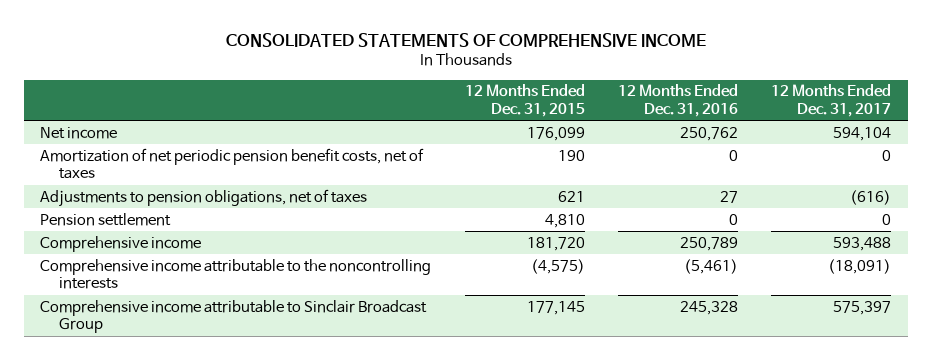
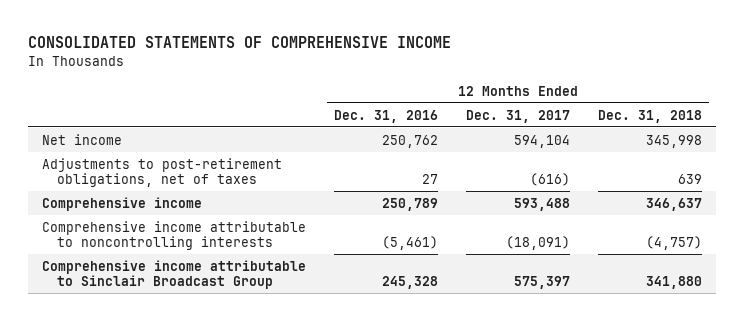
[464,84,585,118] 12 Months Ended Dec. 31, 2015 -> none
none -> [598,109,703,123] Dec. 31, 2018
[40,147,425,180] Amortization of net periodic pension benefit costs, net of taxes -> none
[40,212,172,226] Pension settlement -> none
[40,188,368,207] Adjustments to pension obligations, net of taxes -> [41,157,282,188] Adjustments to post-retirement obligations, net of taxes
[40,258,432,290] Comprehensive income attributable to the noncontrolling interests -> [41,220,306,251] Comprehensive income attributable to noncontrolling interests

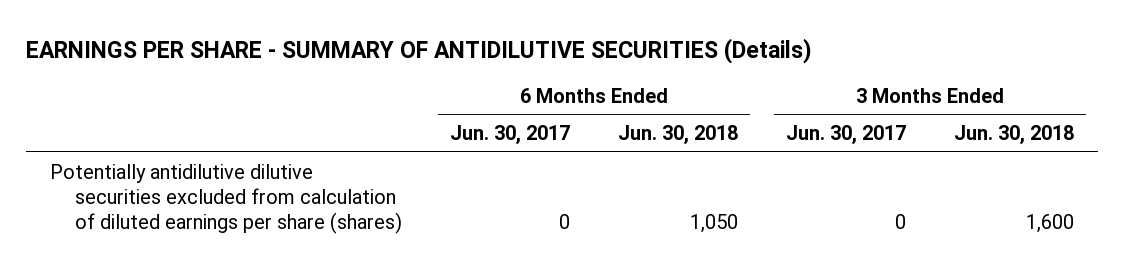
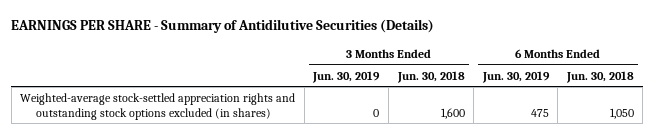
[26,37,813,64] EARNINGS PER SHARE - SUMMARY OF ANTIDILUTIVE SECURITIES (Details) -> [11,19,435,34] EARNINGS PER SHARE - Summary of Antidilutive Securities (Details)
[450,125,571,146] Jun. 30, 2017 -> none
[785,125,906,146] Jun. 30, 2017 -> none
none -> [312,70,381,83] Jun. 30, 2019
none -> [481,70,550,83] Jun. 30, 2019
[50,163,403,235] Potentially antidilutive dilutive securities excluded from calculation of diluted earnings per share (shares) -> [20,93,296,120] Weighted-average stock-settled appreciation rights and outstanding stock options excluded (in shares)

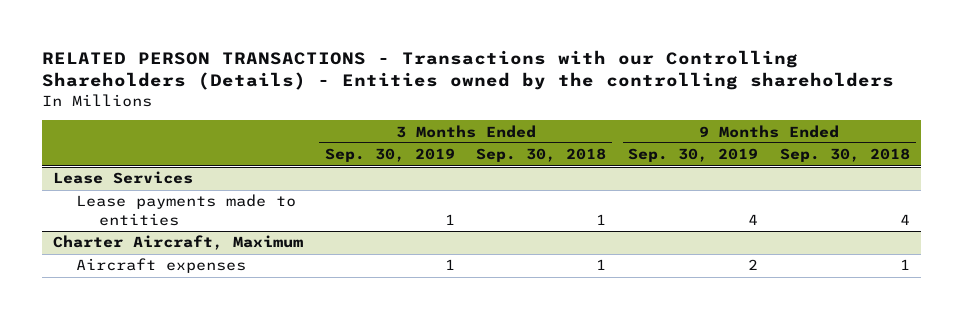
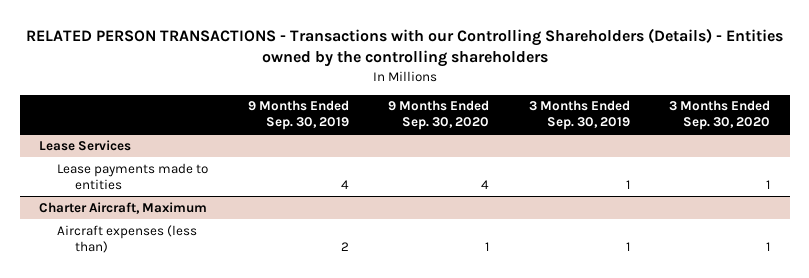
[476,148,607,163] Sep. 30, 2018 -> none
[780,148,911,163] Sep. 30, 2018 -> none
none -> [388,100,490,131] 9 Months Ended Sep. 30, 2020
none -> [669,100,771,131] 3 Months Ended Sep. 30, 2020
[75,258,246,274] Aircraft expenses -> [57,224,198,253] Aircraft expenses (less than)

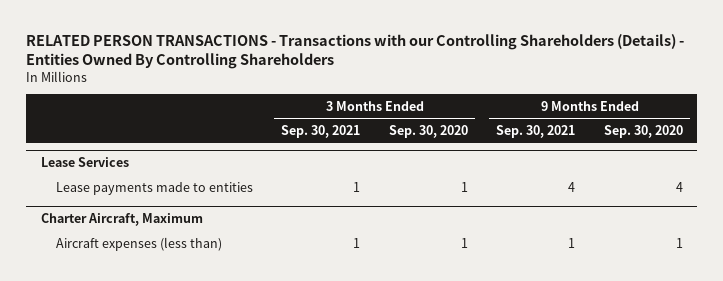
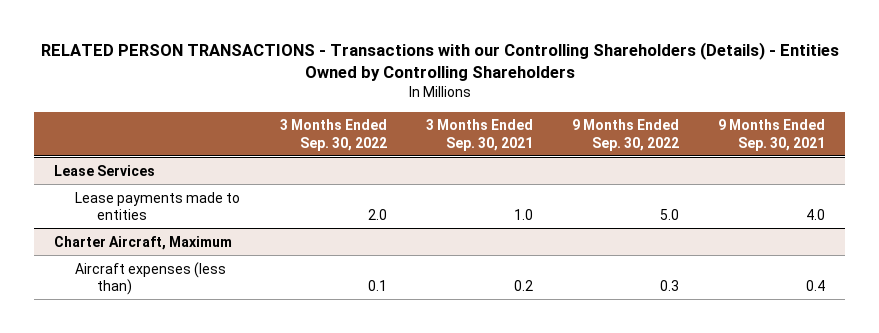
[26,33,685,70] RELATED PERSON TRANSACTIONS - Transactions with our Controlling Shareholders (Details) - Entities Owned By Controlling Shareholders -> [40,42,839,82] RELATED PERSON TRANSACTIONS - Transactions with our Controlling Shareholders (Details) - Entities Owned by Controlling Shareholders
[388,124,468,138] Sep. 30, 2020 -> none
[603,124,683,138] Sep. 30, 2020 -> none
none -> [279,119,387,151] 3 Months Ended Sep. 30, 2022
none -> [572,119,680,151] 9 Months Ended Sep. 30, 2022
[353,181,361,192] 1 -> [513,208,533,220] 1.0
[568,181,576,192] 4 -> [806,208,826,220] 4.0
[353,237,361,248] 1 -> [513,279,533,291] 0.2
[568,237,576,248] 1 -> [806,279,826,291] 0.4

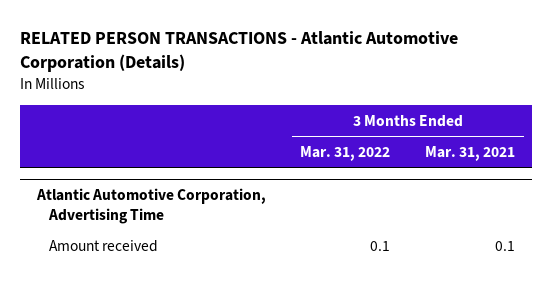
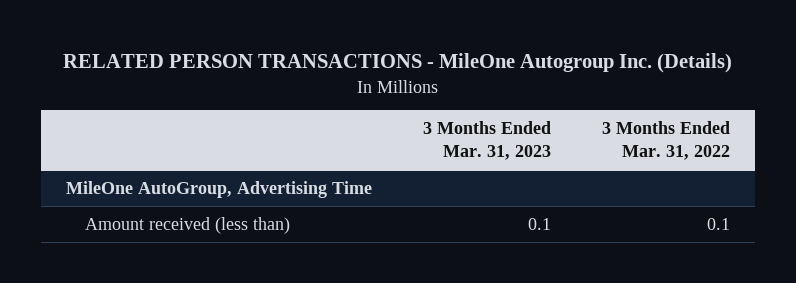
[19,31,458,73] RELATED PERSON TRANSACTIONS - Atlantic Automotive Corporation (Details) -> [62,53,732,74] RELATED PERSON TRANSACTIONS - MileOne Autogroup Inc. (Details)
[424,146,515,162] Mar. 31, 2021 -> none
none -> [422,121,551,160] 3 Months Ended Mar. 31, 2023
[35,187,266,224] Atlantic Automotive Corporation, Advertising Time -> none
none -> [66,180,373,198] MileOne AutoGroup, Advertising Time
[48,239,158,252] Amount received -> [85,216,291,234] Amount received (less than)

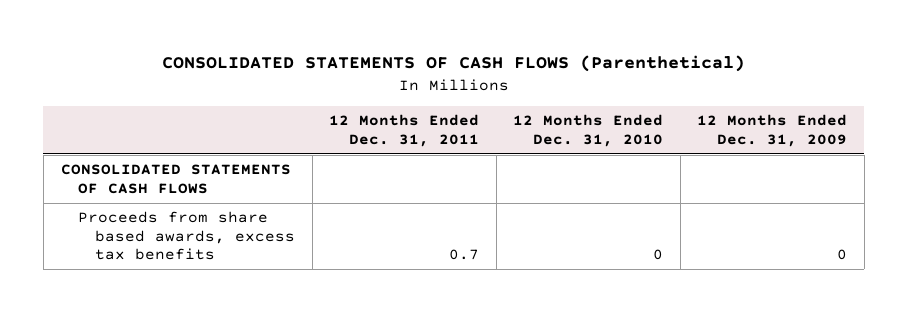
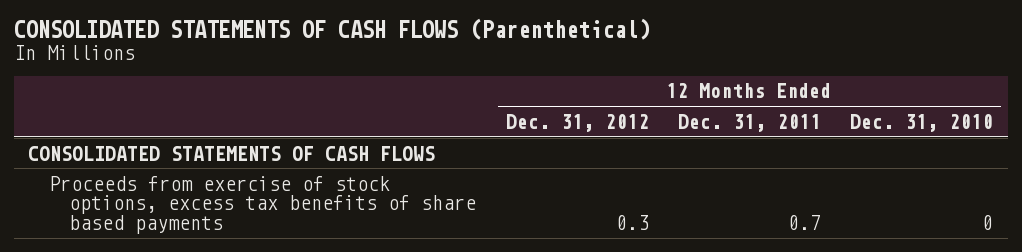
[697,114,848,147] 12 Months Ended Dec. 31, 2009 -> none
none -> [505,113,649,132] Dec. 31, 2012
[77,211,296,261] Proceeds from share based awards, excess tax benefits -> [48,175,477,234] Proceeds from exercise of stock options, excess tax benefits of share based payments

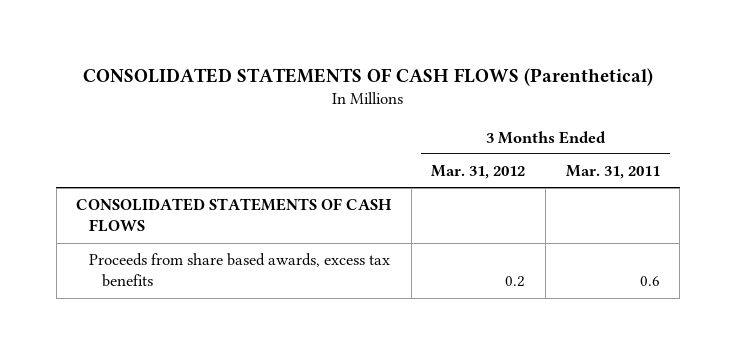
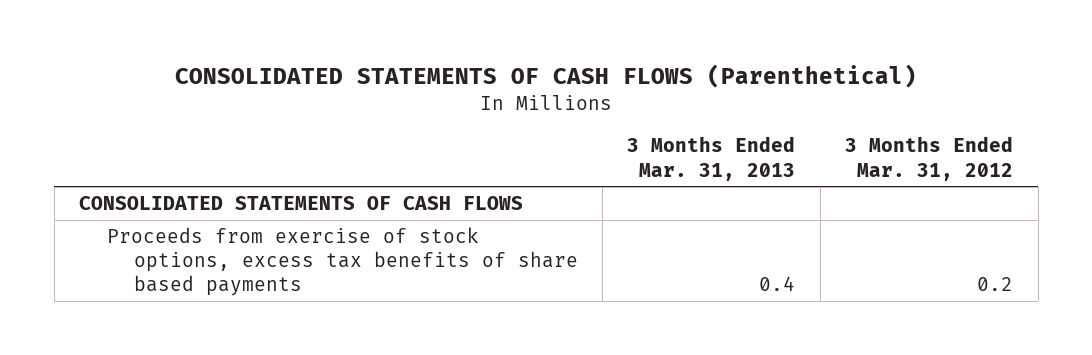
[565,164,660,179] Mar. 31, 2011 -> none
none -> [627,136,796,181] 3 Months Ended Mar. 31, 2013
[89,253,391,288] Proceeds from share based awards, excess tax benefits -> [106,226,578,297] Proceeds from exercise of stock options, excess tax benefits of share based payments

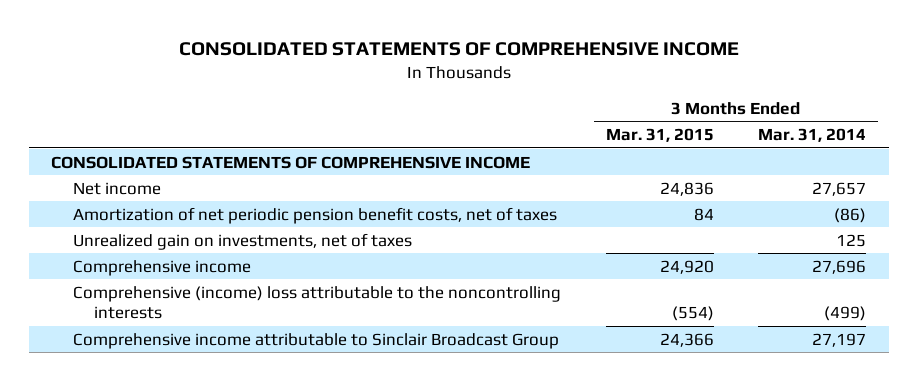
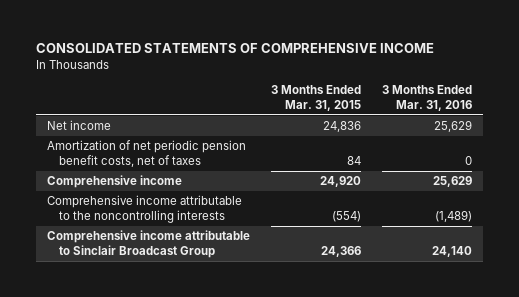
[758,128,867,143] Mar. 31, 2014 -> none
none -> [381,85,472,111] 3 Months Ended Mar. 31, 2016
[51,155,531,169] CONSOLIDATED STATEMENTS OF COMPREHENSIVE INCOME -> none
[72,232,412,250] Unrealized gain on investments, net of taxes -> none
[72,285,561,319] Comprehensive (income) loss attributable to the noncontrolling interests -> [46,195,242,223] Comprehensive income attributable to the noncontrolling interests

